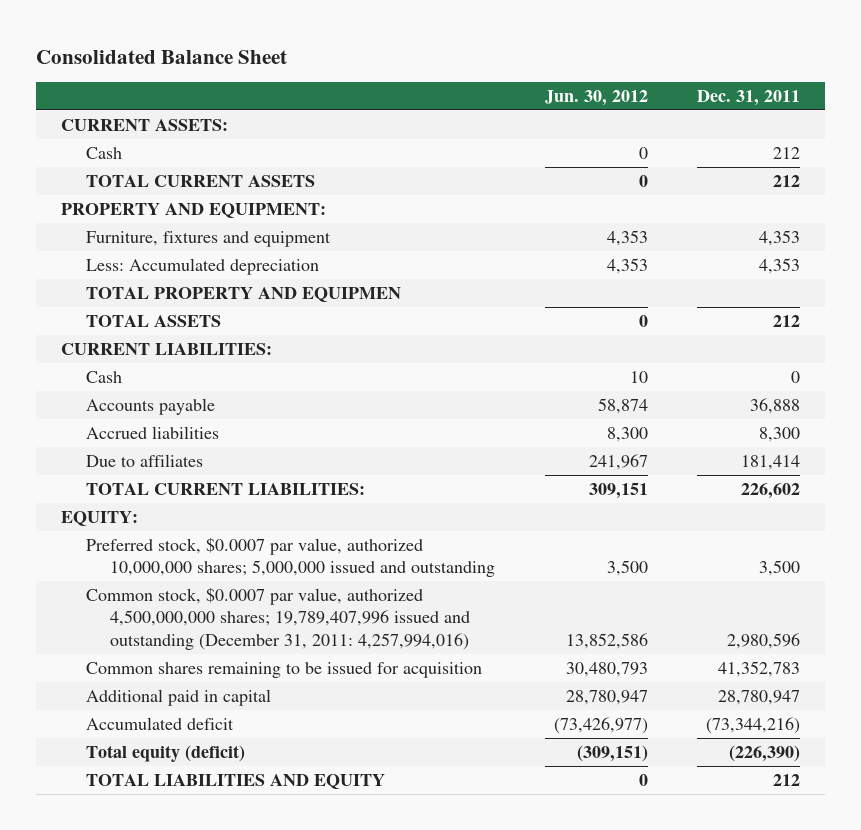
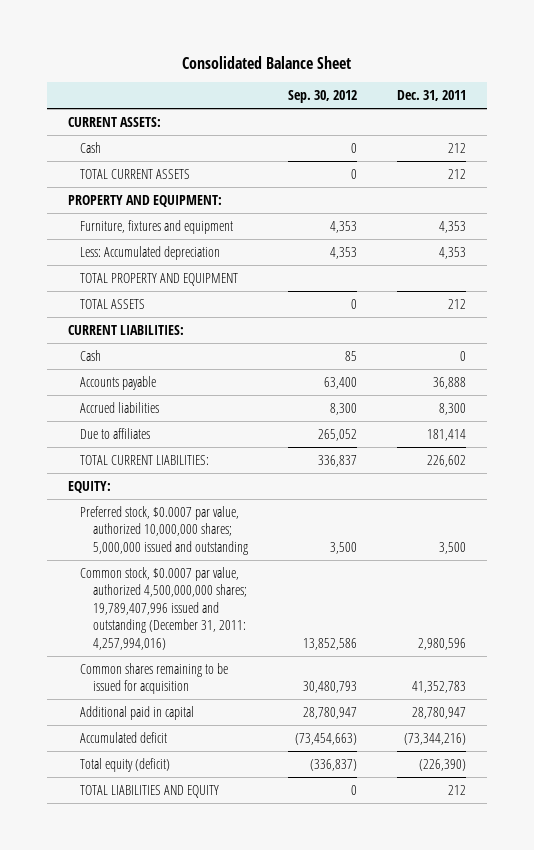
[544,90,648,107] Jun. 30, 2012 -> none
none -> [288,90,358,104] Sep. 30, 2012
[85,286,401,302] TOTAL PROPERTY AND EQUIPMEN -> [80,272,239,286] TOTAL PROPERTY AND EQUIPMENT

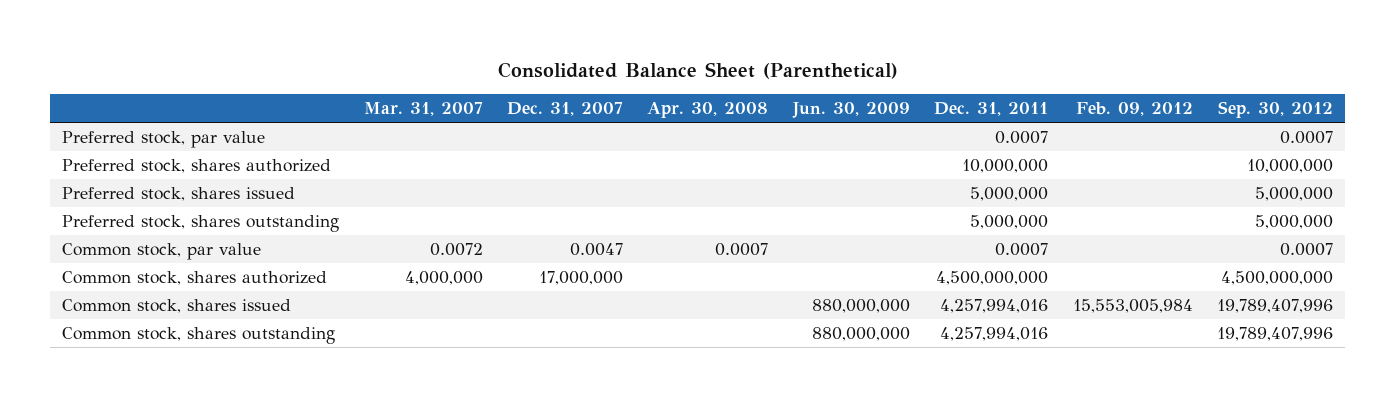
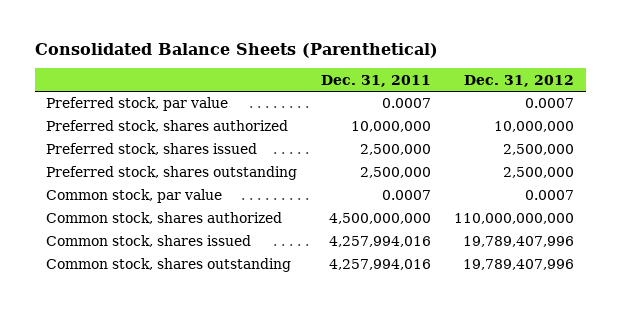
[497,61,898,79] Consolidated Balance Sheet (Parenthetical) -> [34,43,438,59] Consolidated Balance Sheets (Parenthetical)
[363,102,483,117] Mar. 31, 2007 -> none
[506,102,623,117] Dec. 31, 2007 -> none
[647,102,769,119] Apr. 30, 2008 -> none
[791,102,910,119] Jun. 30, 2009 -> none
[1075,102,1193,117] Feb. 09, 2012 -> none
[1218,101,1334,119] Sep. 30, 2012 -> none
none -> [464,74,575,87] Dec. 31, 2012
[970,187,1049,202] 5,000,000 -> [359,144,431,156] 2,500,000
[970,215,1049,230] 5,000,000 -> [359,167,431,179] 2,500,000

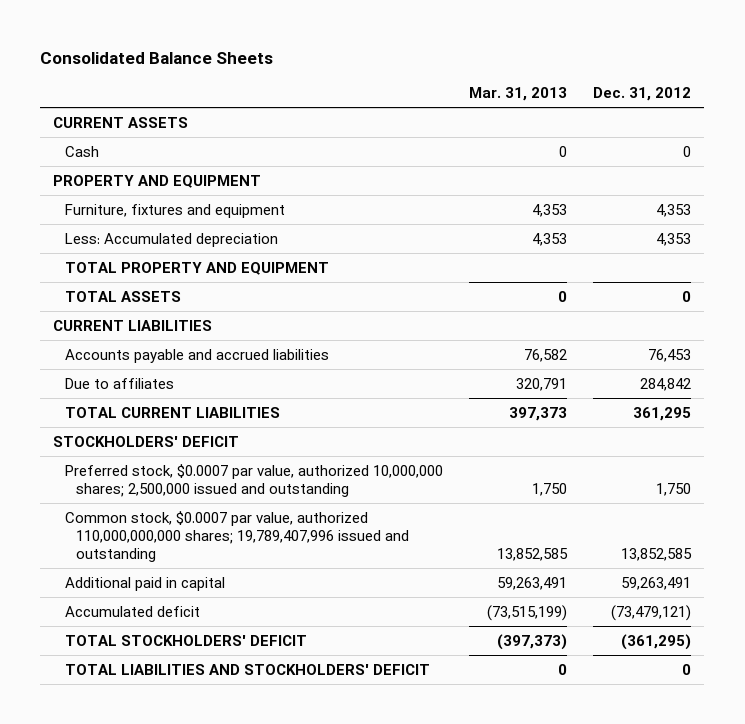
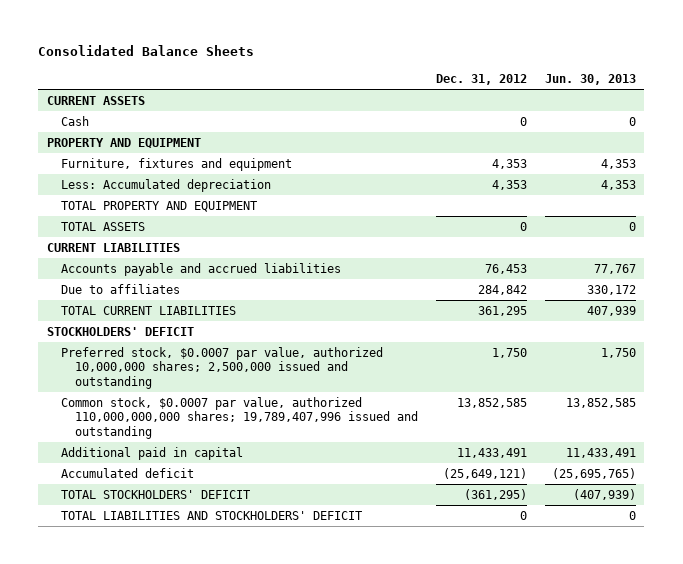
[469,87,568,102] Mar. 31, 2013 -> none
none -> [544,73,636,85] Jun. 30, 2013
[621,576,692,590] 59,263,491 -> [456,447,527,458] 11,433,491
[611,604,692,621] (73,479,121) -> [442,467,527,479] (25,649,121)

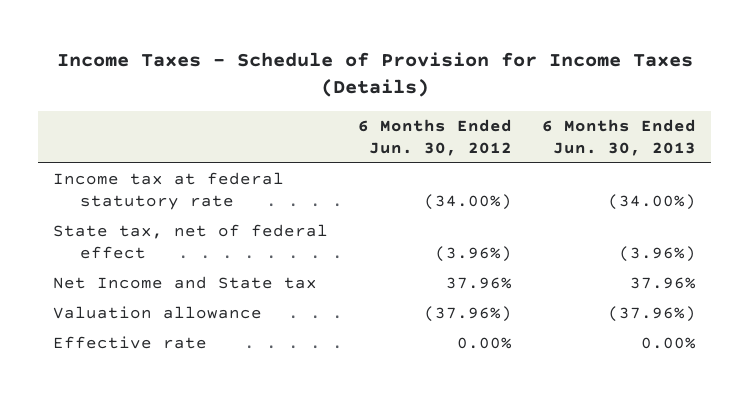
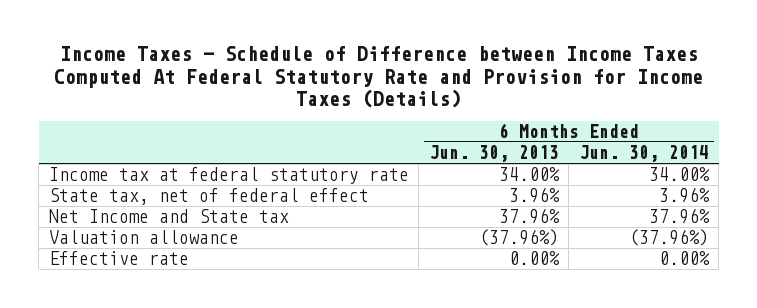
[56,51,693,98] Income Taxes - Schedule of Provision for Income Taxes (Details) -> [53,46,703,109] Income Taxes - Schedule of Difference between Income Taxes Computed At Federal Statutory Rate and Provision for Income Taxes (Details)
[358,119,513,157] 6 Months Ended Jun. 30, 2012 -> none
none -> [578,145,709,163] Jun. 30, 2014
[608,194,697,211] (34.00%) -> [498,167,560,182] 34.00%
[619,246,697,263] (3.96%) -> [508,187,560,204] 3.96%

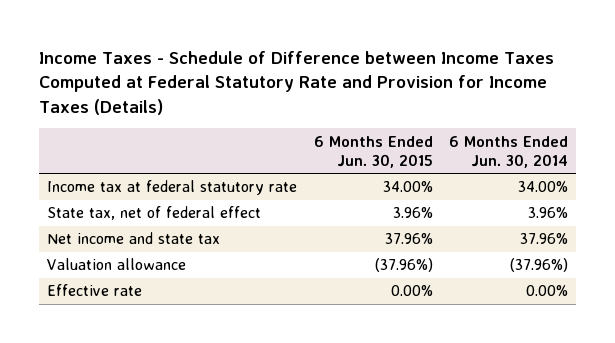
[53,46,703,109] Income Taxes - Schedule of Difference between Income Taxes Computed At Federal Statutory Rate and Provision for Income Taxes (Details) -> [39,50,555,115] Income Taxes - Schedule of Difference between Income Taxes Computed at Federal Statutory Rate and Provision for Income Taxes (Details)
[428,145,559,163] Jun. 30, 2013 -> none
none -> [313,135,433,168] 6 Months Ended Jun. 30, 2015
[48,209,289,224] Net Income and State tax -> [47,232,221,245] Net income and state tax

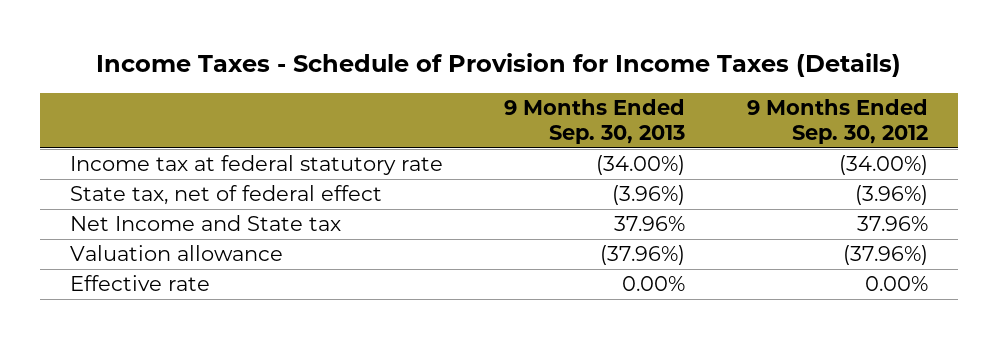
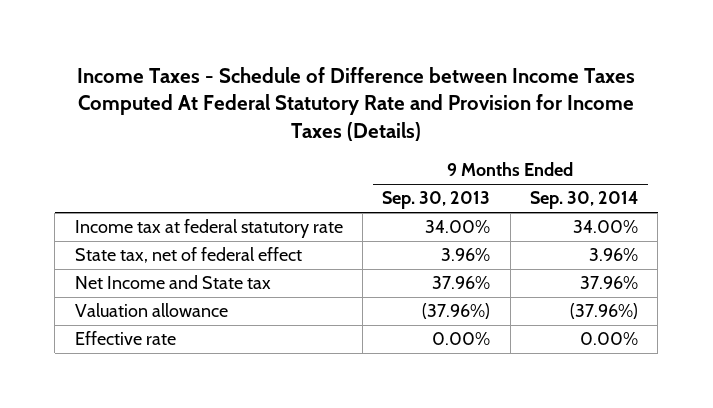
[95,52,901,77] Income Taxes - Schedule of Provision for Income Taxes (Details) -> [77,66,636,142] Income Taxes - Schedule of Difference between Income Taxes Computed At Federal Statutory Rate and Provision for Income Taxes (Details)
[746,99,928,145] 9 Months Ended Sep. 30, 2012 -> none
none -> [530,191,639,210] Sep. 30, 2014
[596,155,686,176] (34.00%) -> [425,220,491,234] 34.00%
[612,185,686,206] (3.96%) -> [441,248,491,262] 3.96%

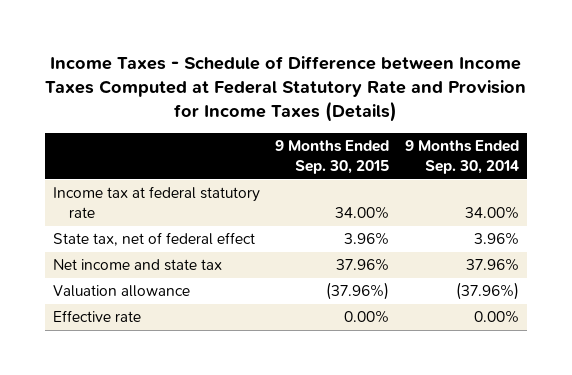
[77,66,636,142] Income Taxes - Schedule of Difference between Income Taxes Computed At Federal Statutory Rate and Provision for Income Taxes (Details) -> [44,55,526,123] Income Taxes - Schedule of Difference between Income Taxes Computed at Federal Statutory Rate and Provision for Income Taxes (Details)
[382,191,491,210] Sep. 30, 2013 -> none
none -> [275,139,390,175] 9 Months Ended Sep. 30, 2015
[74,275,271,290] Net Income and State tax -> [52,259,222,272] Net income and state tax

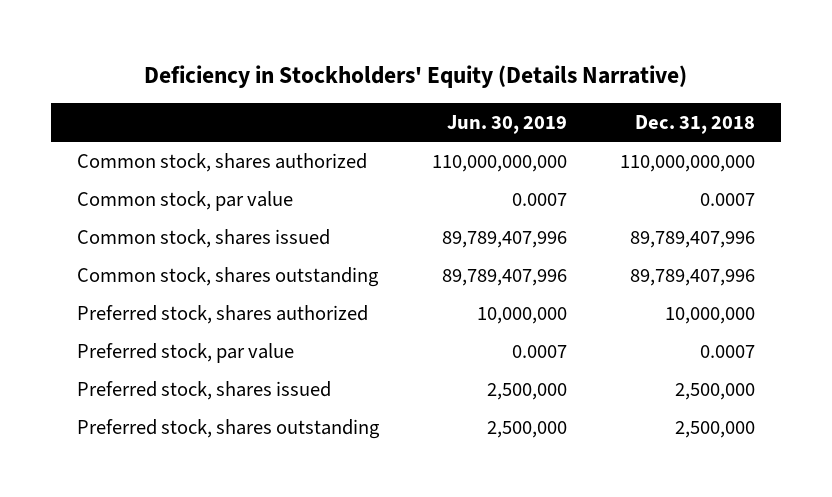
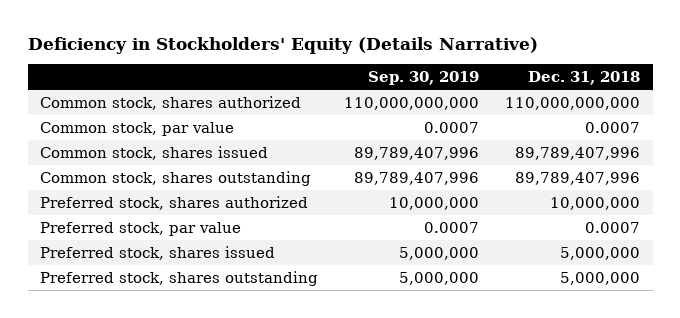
[446,114,567,134] Jun. 30, 2019 -> none
none -> [368,70,480,85] Sep. 30, 2019
[674,382,755,400] 2,500,000 -> [559,246,640,260] 5,000,000
[674,420,755,438] 2,500,000 -> [559,271,640,285] 5,000,000

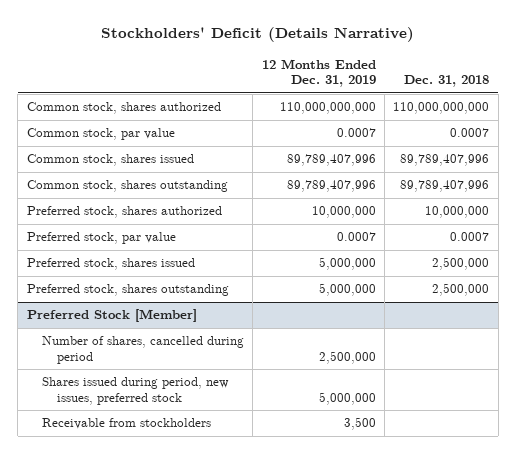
[27,36,538,54] Deficiency in Stockholders' Equity (Details Narrative) -> [101,27,415,43] Stockholders' Deficit (Details Narrative)
[368,70,480,85] Sep. 30, 2019 -> none
none -> [261,58,376,88] 12 Months Ended Dec. 31, 2019
[559,246,640,260] 5,000,000 -> [432,257,490,271] 2,500,000
[559,271,640,285] 5,000,000 -> [432,283,490,297] 2,500,000
none -> [26,309,197,323] Preferred Stock [Member]
none -> [41,336,244,364] Number of shares, cancelled during period
none -> [41,377,229,405] Shares issued during period, new issues, preferred stock
none -> [41,418,211,430] Receivable from stockholders

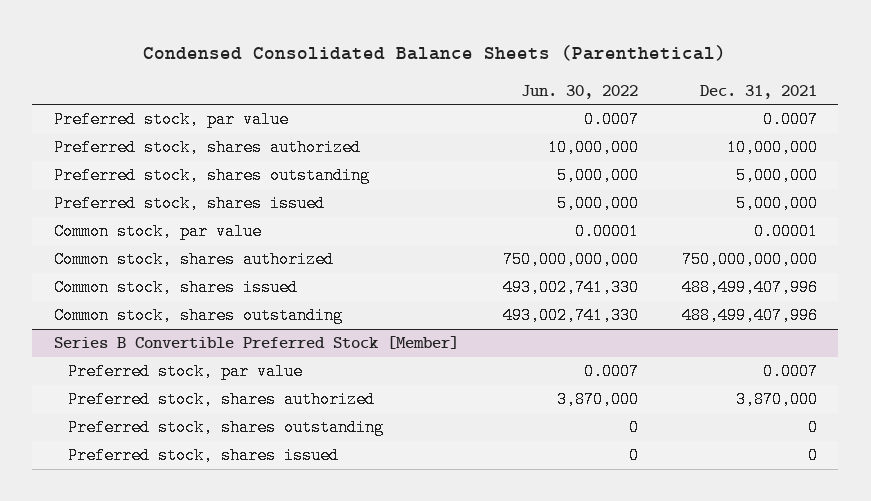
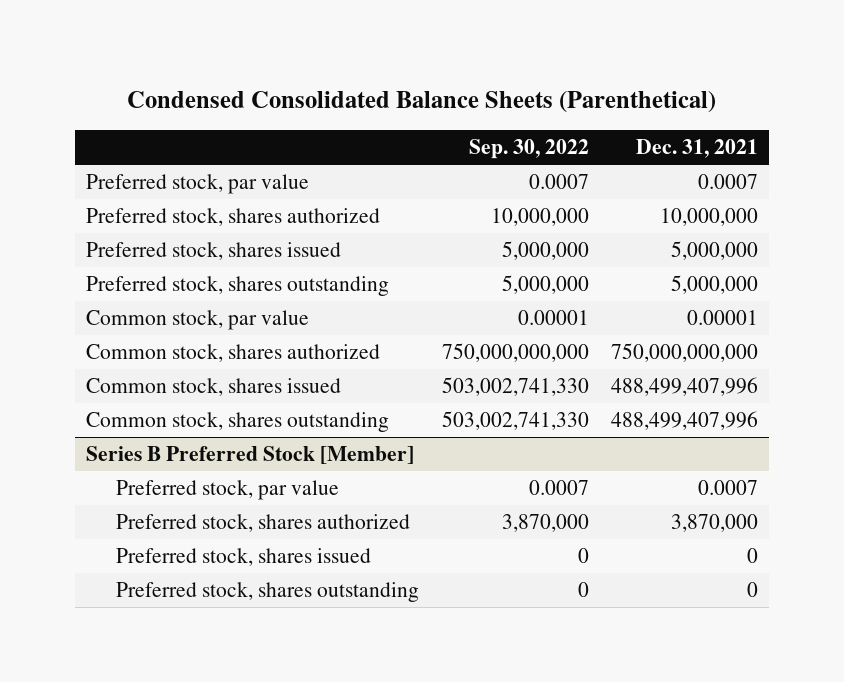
[520,84,638,99] Jun. 30, 2022 -> none
none -> [468,139,589,160] Sep. 30, 2022
[54,167,371,185] Preferred stock, shares outstanding -> [86,276,390,297] Preferred stock, shares outstanding
[54,336,460,350] Series B Convertible Preferred Stock [Member] -> [86,446,415,465] Series B Preferred Stock [Member]
[67,419,384,437] Preferred stock, shares outstanding -> none
none -> [116,582,420,603] Preferred stock, shares outstanding

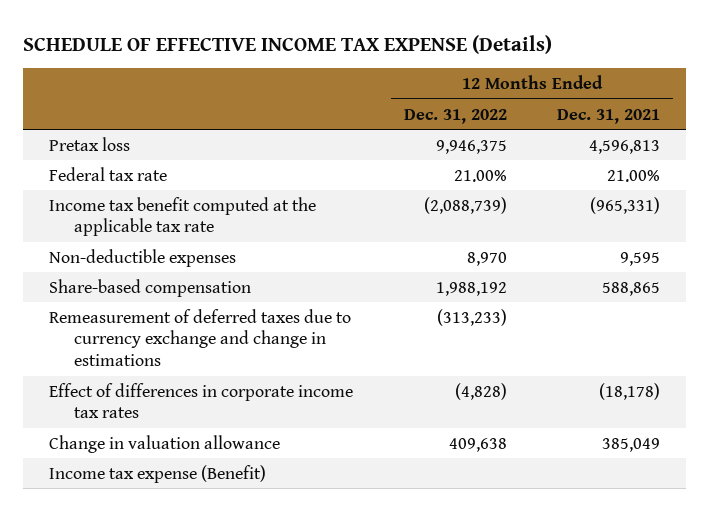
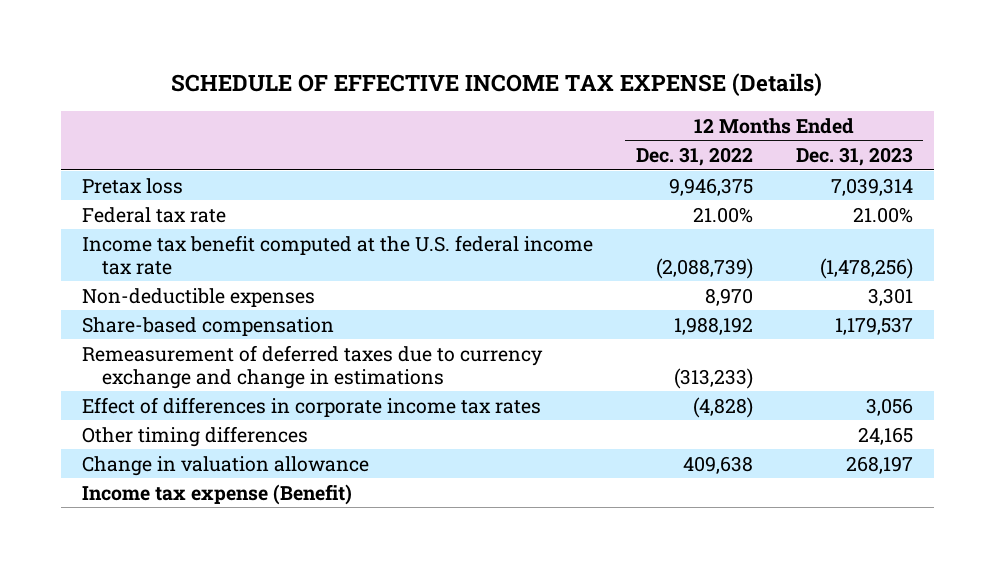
[557,108,661,124] Dec. 31, 2021 -> none
none -> [795,147,913,167] Dec. 31, 2023
[48,196,316,237] Income tax benefit computed at the applicable tax rate -> [82,234,594,275] Income tax benefit computed at the U.S. federal income tax rate
none -> [82,425,309,447] Other timing differences

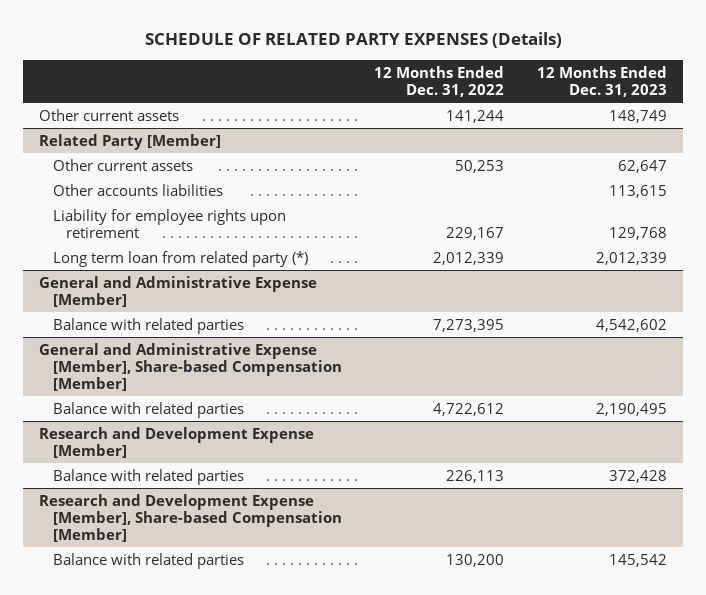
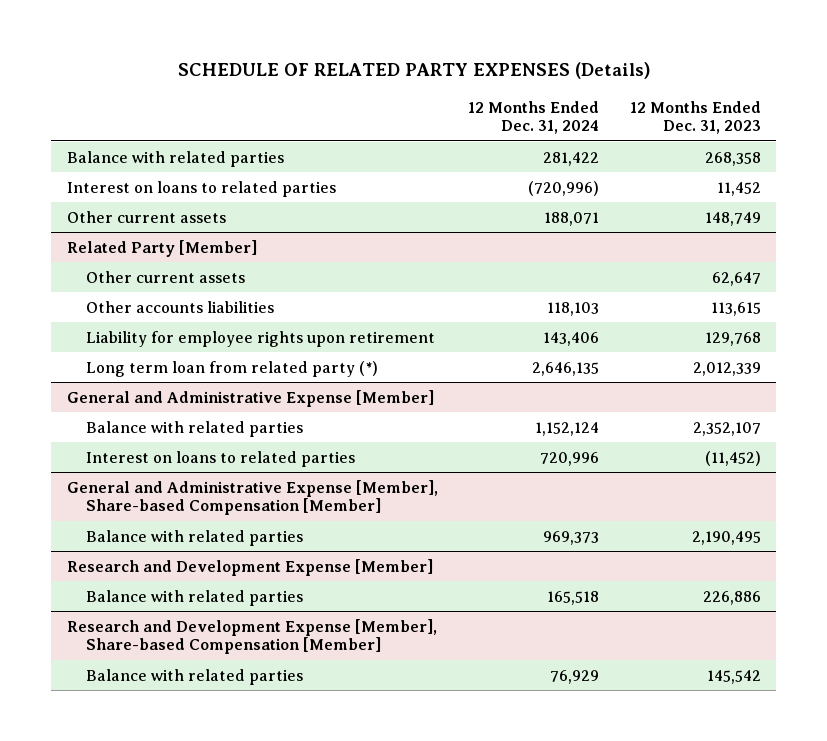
[374,65,505,97] 12 Months Ended Dec. 31, 2022 -> none
none -> [468,100,600,135] 12 Months Ended Dec. 31, 2024
none -> [66,150,284,167] Balance with related parties
none -> [66,180,336,197] Interest on loans to related parties
[595,318,667,332] 4,542,602 -> [692,421,761,436] 2,352,107
none -> [86,450,356,467] Interest on loans to related parties
[608,469,667,483] 372,428 -> [702,590,761,605] 226,886

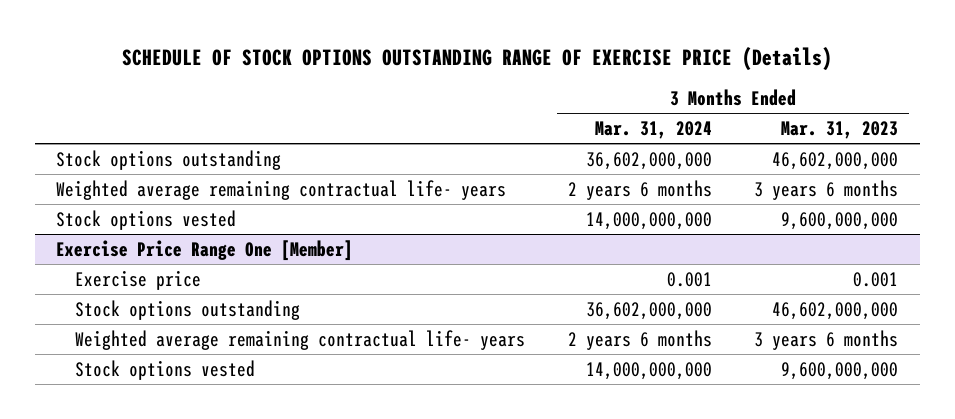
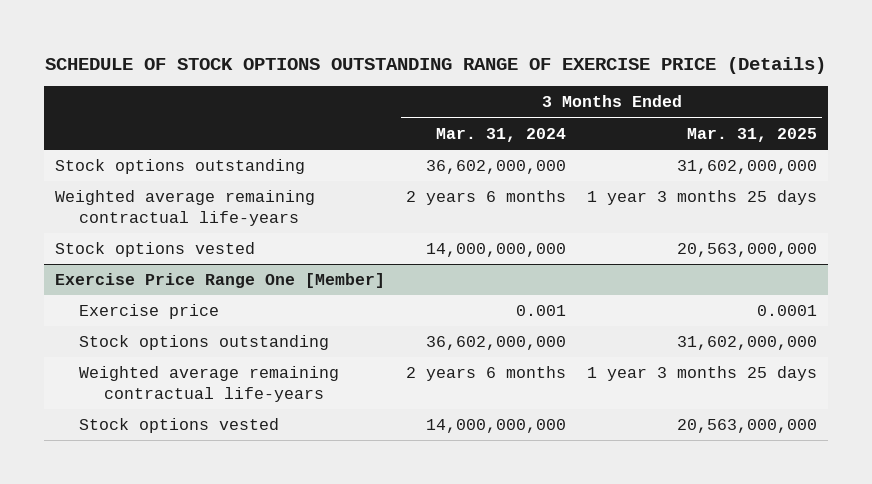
[781,121,899,140] Mar. 31, 2023 -> none
none -> [687,127,818,142] Mar. 31, 2025
[56,179,507,200] Weighted average remaining contractual life- years -> [54,190,315,226] Weighted average remaining contractual life-years
[74,329,525,350] Weighted average remaining contractual life- years -> [79,366,340,402] Weighted average remaining contractual life-years

